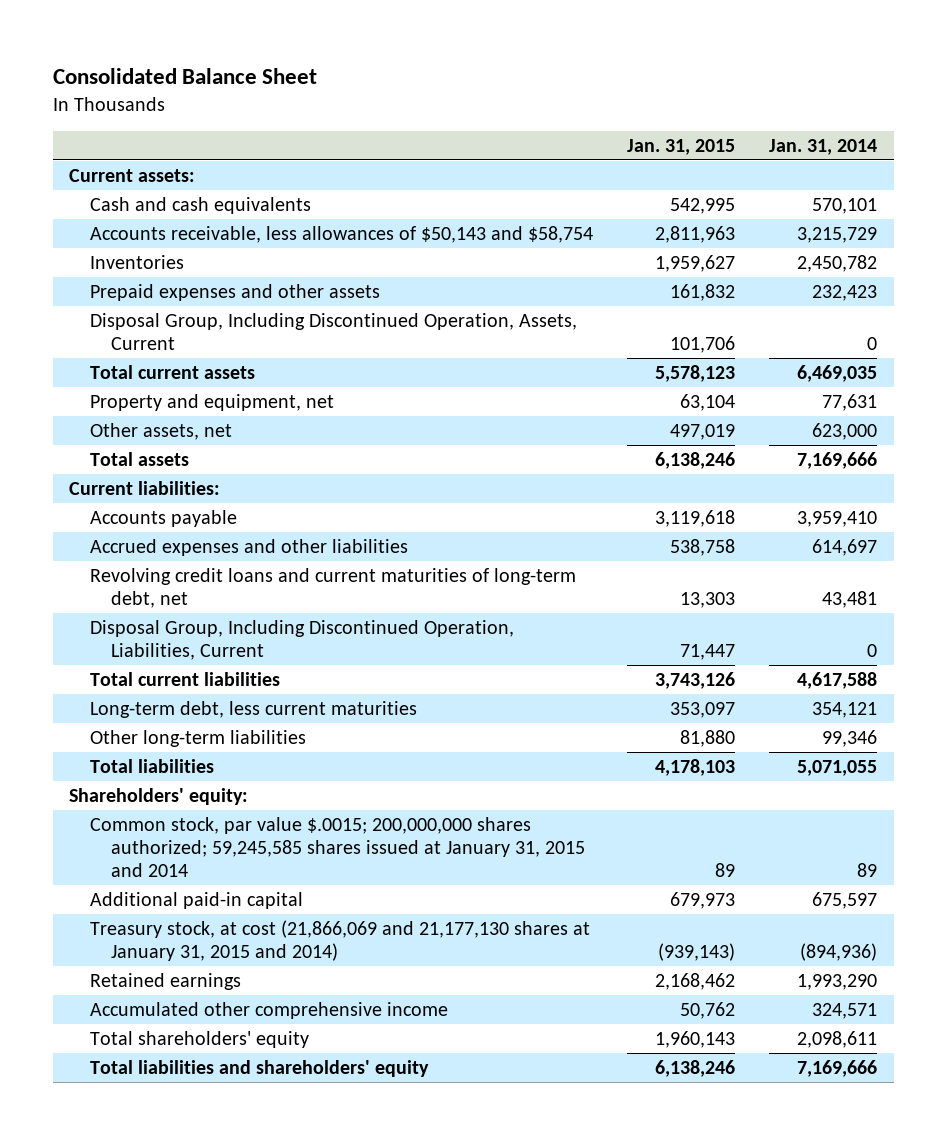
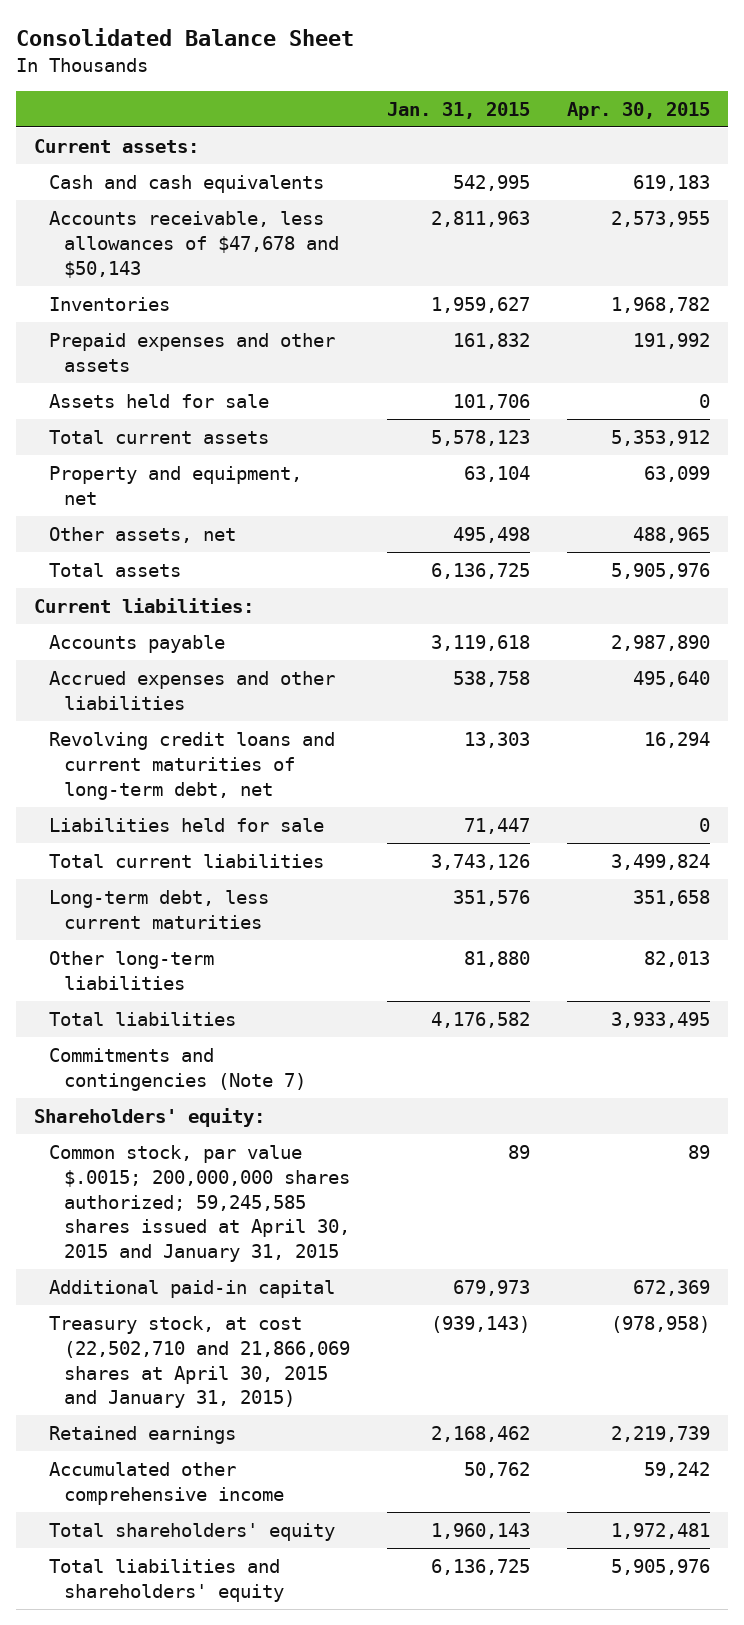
[768,138,877,155] Jan. 31, 2014 -> none
none -> [566,101,710,120] Apr. 30, 2015
[90,226,594,244] Accounts receivable, less allowances of $50,143 and $58,754 -> [49,211,340,278] Accounts receivable, less allowances of $47,678 and $50,143
[90,313,578,351] Disposal Group, Including Discontinued Operation, Assets, Current -> [49,394,270,409] Assets held for sale
[669,424,735,441] 497,019 -> [452,527,530,544] 495,498
[654,452,735,470] 6,138,246 -> [430,563,530,580] 6,136,725
[90,620,515,661] Disposal Group, Including Discontinued Operation, Liabilities, Current -> [49,818,325,833] Liabilities held for sale
[669,702,735,719] 353,097 -> [452,890,530,907] 351,576
[654,759,735,777] 4,178,103 -> [430,1012,530,1029] 4,176,582
none -> [49,1048,307,1091] Commitments and contingencies (Note 7)
[90,817,585,878] Common stock, par value $.0015; 200,000,000 shares authorized; 59,245,585 shares issued at January 31, 2015 and 2014 -> [49,1145,351,1263] Common stock, par value $.0015; 200,000,000 shares authorized; 59,245,585 shares issued at April 30, 2015 and January 31, 2015
[90,920,591,962] Treasury stock, at cost (21,866,069 and 21,177,130 shares at January 31, 2015 and 2014) -> [49,1316,351,1409] Treasury stock, at cost (22,502,710 and 21,866,069 shares at April 30, 2015 and January 31, 2015)
[654,1060,735,1078] 6,138,246 -> [430,1559,530,1576] 6,136,725

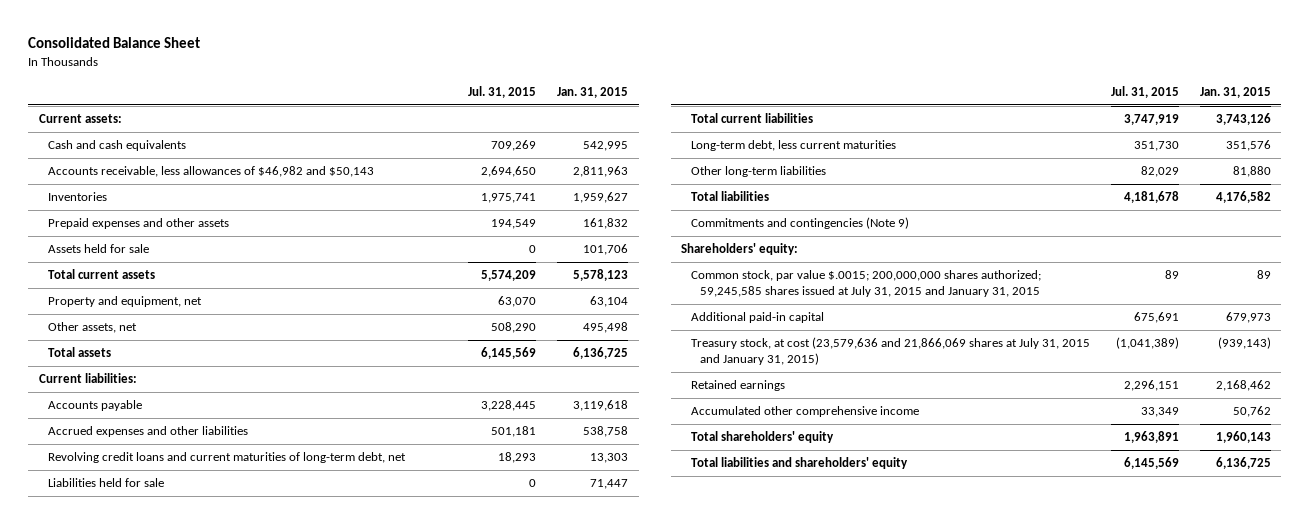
[566,101,710,120] Apr. 30, 2015 -> none
none -> [468,85,537,98] Jul. 31, 2015
[49,211,340,278] Accounts receivable, less allowances of $47,678 and $50,143 -> [48,166,375,178] Accounts receivable, less allowances of $46,982 and $50,143
[49,1048,307,1091] Commitments and contingencies (Note 7) -> [690,217,909,230] Commitments and contingencies (Note 9)
[49,1145,351,1263] Common stock, par value $.0015; 200,000,000 shares authorized; 59,245,585 shares issued at April 30, 2015 and January 31, 2015 -> [690,270,1041,298] Common stock, par value $.0015; 200,000,000 shares authorized; 59,245,585 shares issued at July 31, 2015 and January 31, 2015
[49,1316,351,1409] Treasury stock, at cost (22,502,710 and 21,866,069 shares at April 30, 2015 and January 31, 2015) -> [690,337,1090,366] Treasury stock, at cost (23,579,636 and 21,866,069 shares at July 31, 2015 and January 31, 2015)

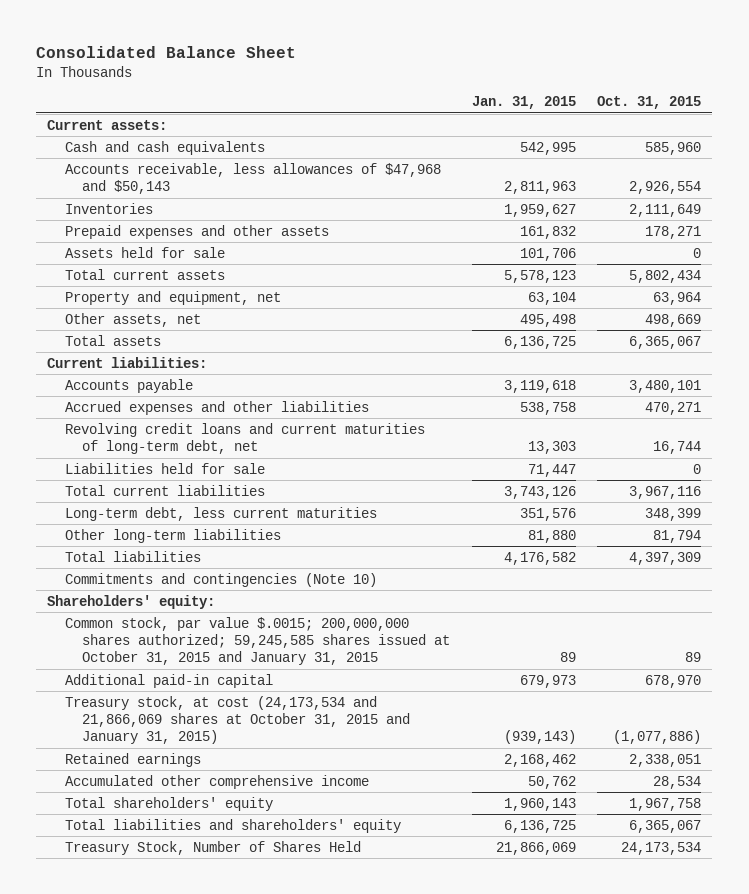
[468,85,537,98] Jul. 31, 2015 -> none
none -> [597,96,702,110] Oct. 31, 2015
[48,166,375,178] Accounts receivable, less allowances of $46,982 and $50,143 -> [64,162,441,194] Accounts receivable, less allowances of $47,968 and $50,143
[690,217,909,230] Commitments and contingencies (Note 9) -> [64,572,377,587] Commitments and contingencies (Note 10)
[690,270,1041,298] Common stock, par value $.0015; 200,000,000 shares authorized; 59,245,585 shares issued at July 31, 2015 and January 31, 2015 -> [64,616,451,666] Common stock, par value $.0015; 200,000,000 shares authorized; 59,245,585 shares issued at October 31, 2015 and January 31, 2015
[690,337,1090,366] Treasury stock, at cost (23,579,636 and 21,866,069 shares at July 31, 2015 and January 31, 2015) -> [64,695,411,745] Treasury stock, at cost (24,173,534 and 21,866,069 shares at October 31, 2015 and January 31, 2015)
none -> [64,840,361,855] Treasury Stock, Number of Shares Held

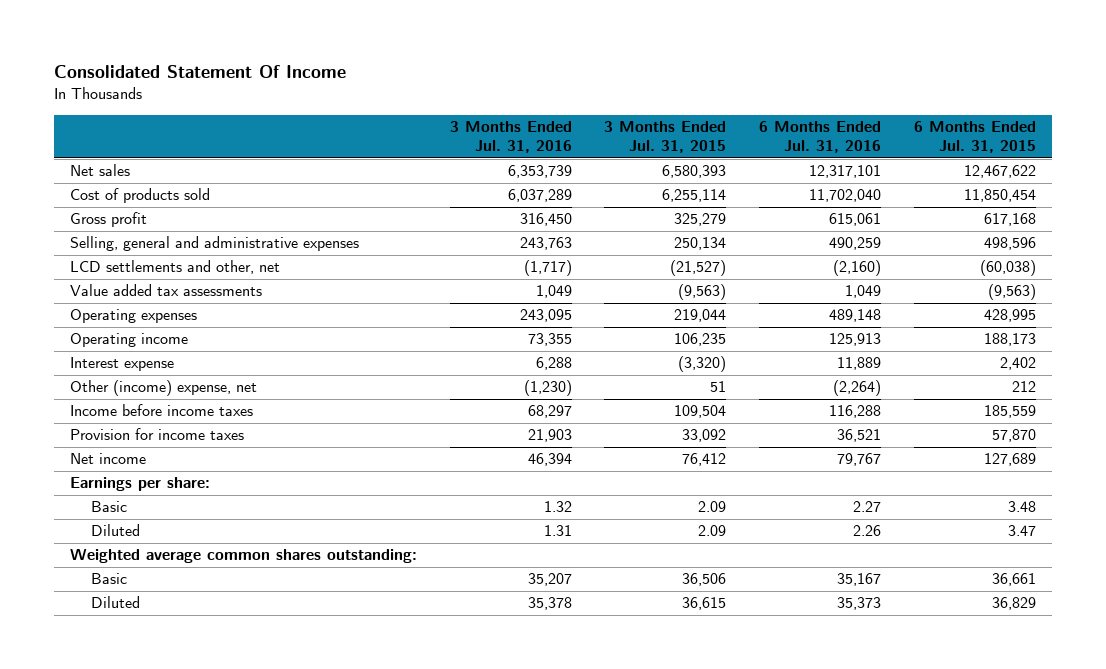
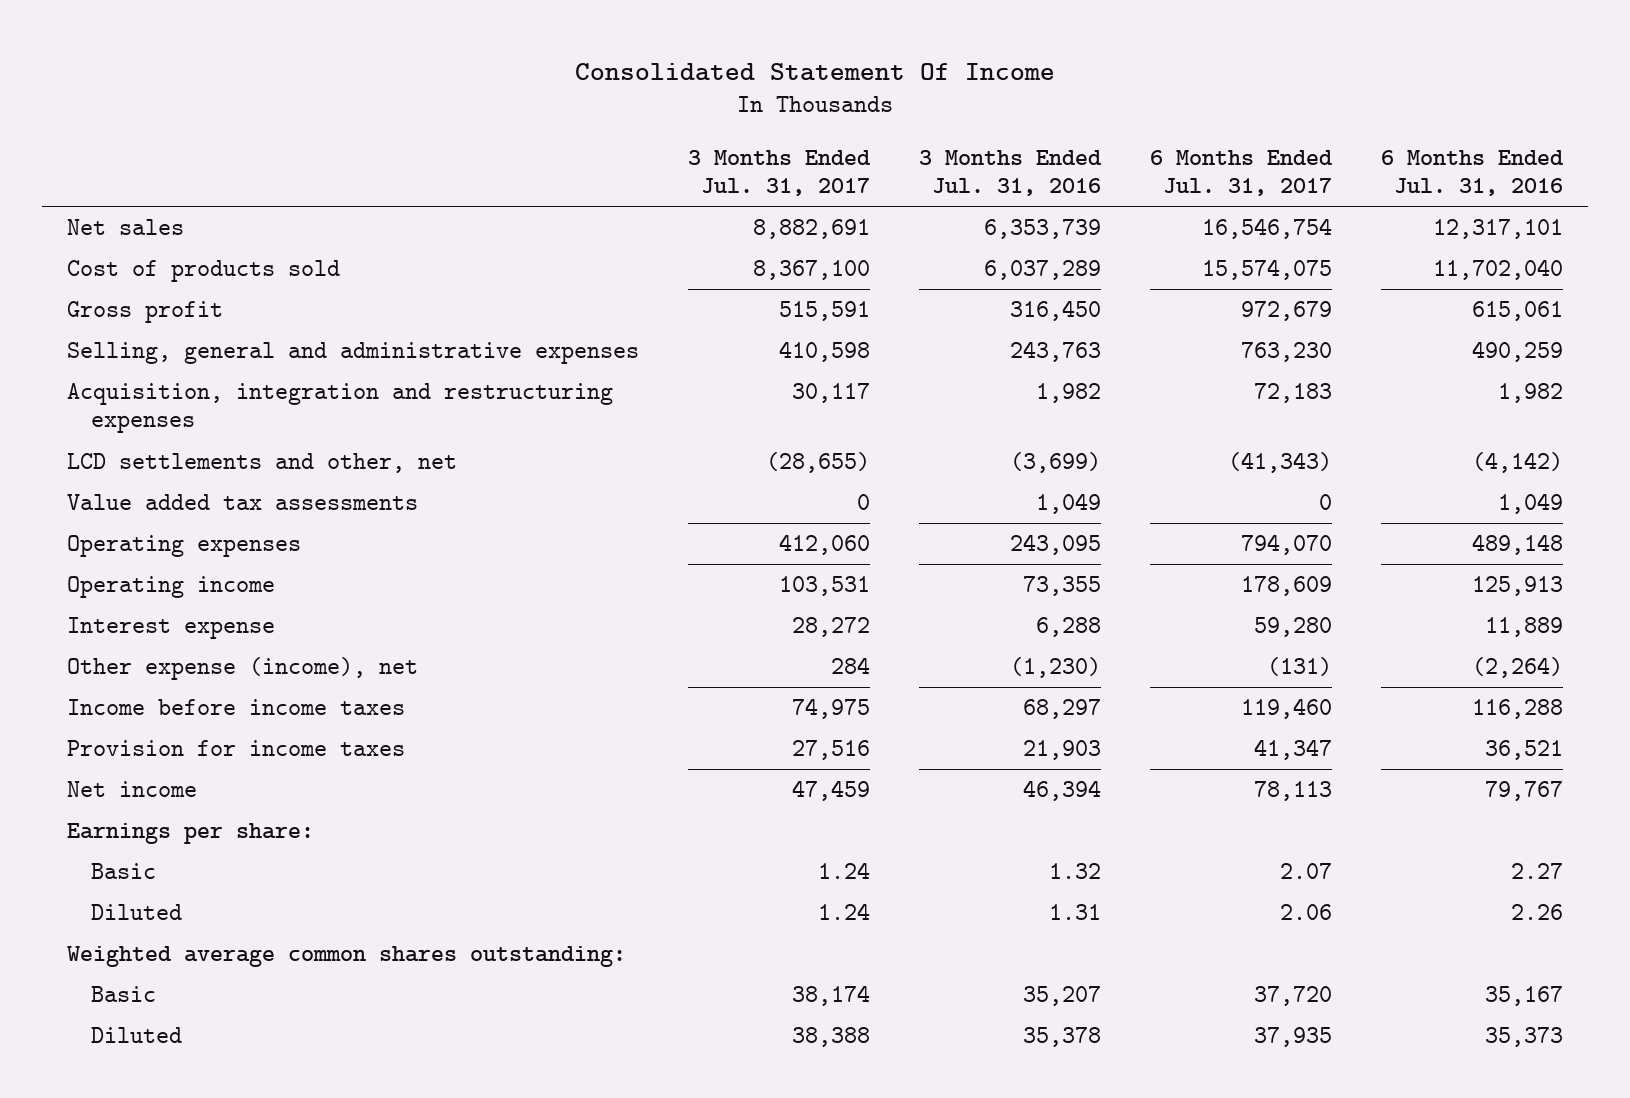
[604,121,727,154] 3 Months Ended Jul. 31, 2015 -> none
[913,121,1036,154] 6 Months Ended Jul. 31, 2015 -> none
none -> [687,149,871,197] 3 Months Ended Jul. 31, 2017
none -> [1150,149,1334,197] 6 Months Ended Jul. 31, 2017
none -> [66,383,613,434] Acquisition, integration and restructuring expenses
[523,260,572,277] (1,717) -> [1009,452,1101,474] (3,699)
[833,260,882,277] (2,160) -> [1472,452,1564,474] (4,142)
[69,380,257,397] Other (income) expense, net -> [66,657,418,681] Other expense (income), net

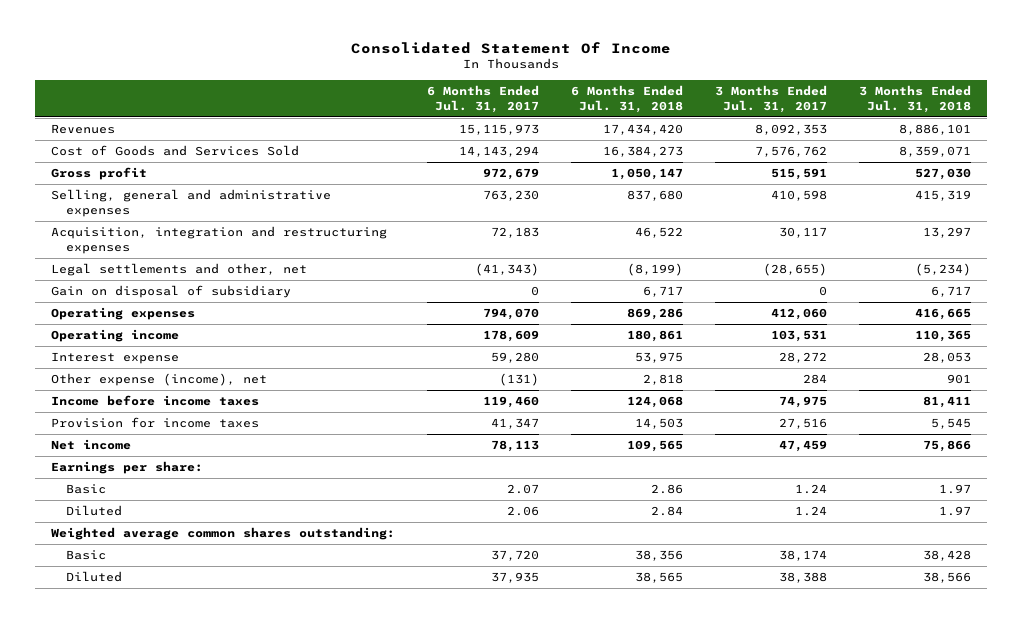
[918,149,1102,197] 3 Months Ended Jul. 31, 2016 -> none
[1381,149,1565,197] 6 Months Ended Jul. 31, 2016 -> none
none -> [570,84,683,113] 6 Months Ended Jul. 31, 2018
none -> [858,84,971,113] 3 Months Ended Jul. 31, 2018
[66,219,184,236] Net sales -> none
[66,260,340,283] Cost of products sold -> none
none -> [50,124,115,135] Revenues
none -> [50,145,299,157] Cost of Goods and Services Sold
[66,494,418,511] Value added tax assessments -> none
[66,453,457,474] LCD settlements and other, net -> [50,263,307,277] Legal settlements and other, net
none -> [50,285,291,299] Gain on disposal of subsidiary

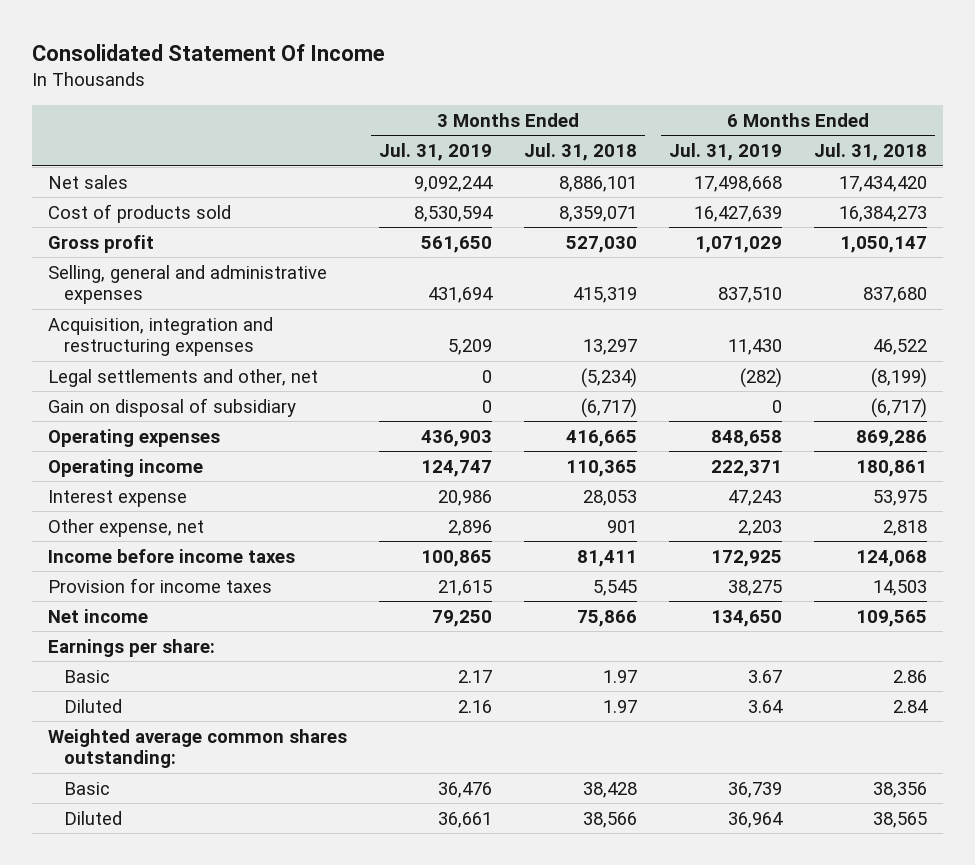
[426,84,539,113] 6 Months Ended Jul. 31, 2017 -> none
[714,84,827,113] 3 Months Ended Jul. 31, 2017 -> none
none -> [379,143,493,162] Jul. 31, 2019
none -> [669,143,783,162] Jul. 31, 2019
[50,124,115,135] Revenues -> [48,174,129,189] Net sales
[50,145,299,157] Cost of Goods and Services Sold -> [48,203,232,223] Cost of products sold
[642,286,683,298] 6,717 -> [871,397,928,418] (6,717)
[930,286,971,298] 6,717 -> [581,397,638,418] (6,717)
[50,373,267,387] Other expense (income), net -> [48,518,205,537] Other expense, net

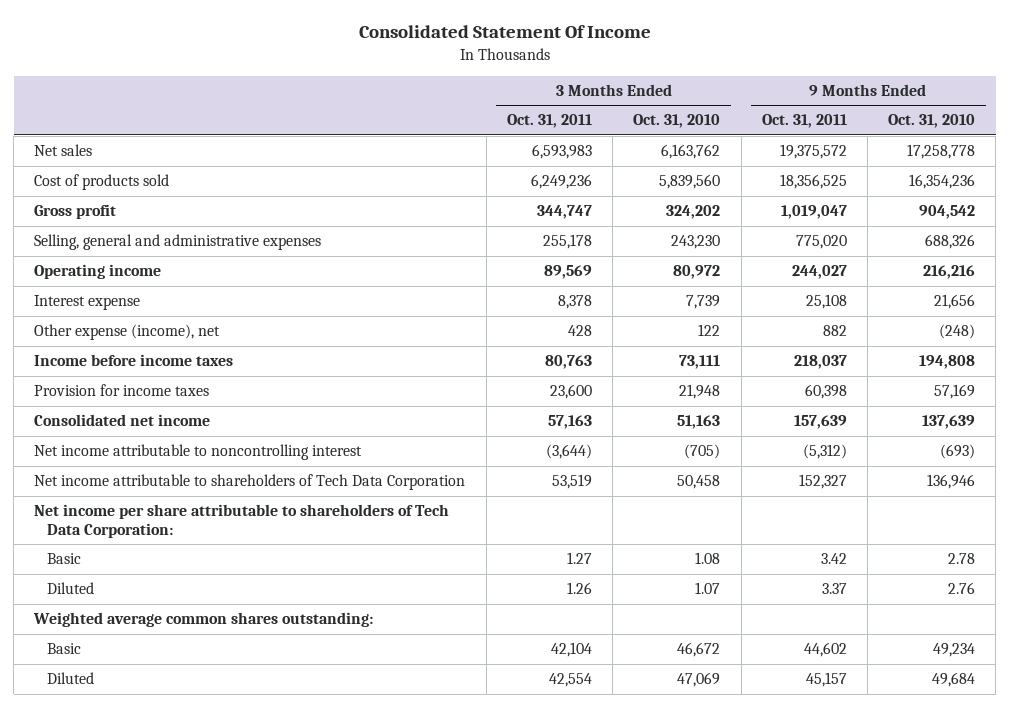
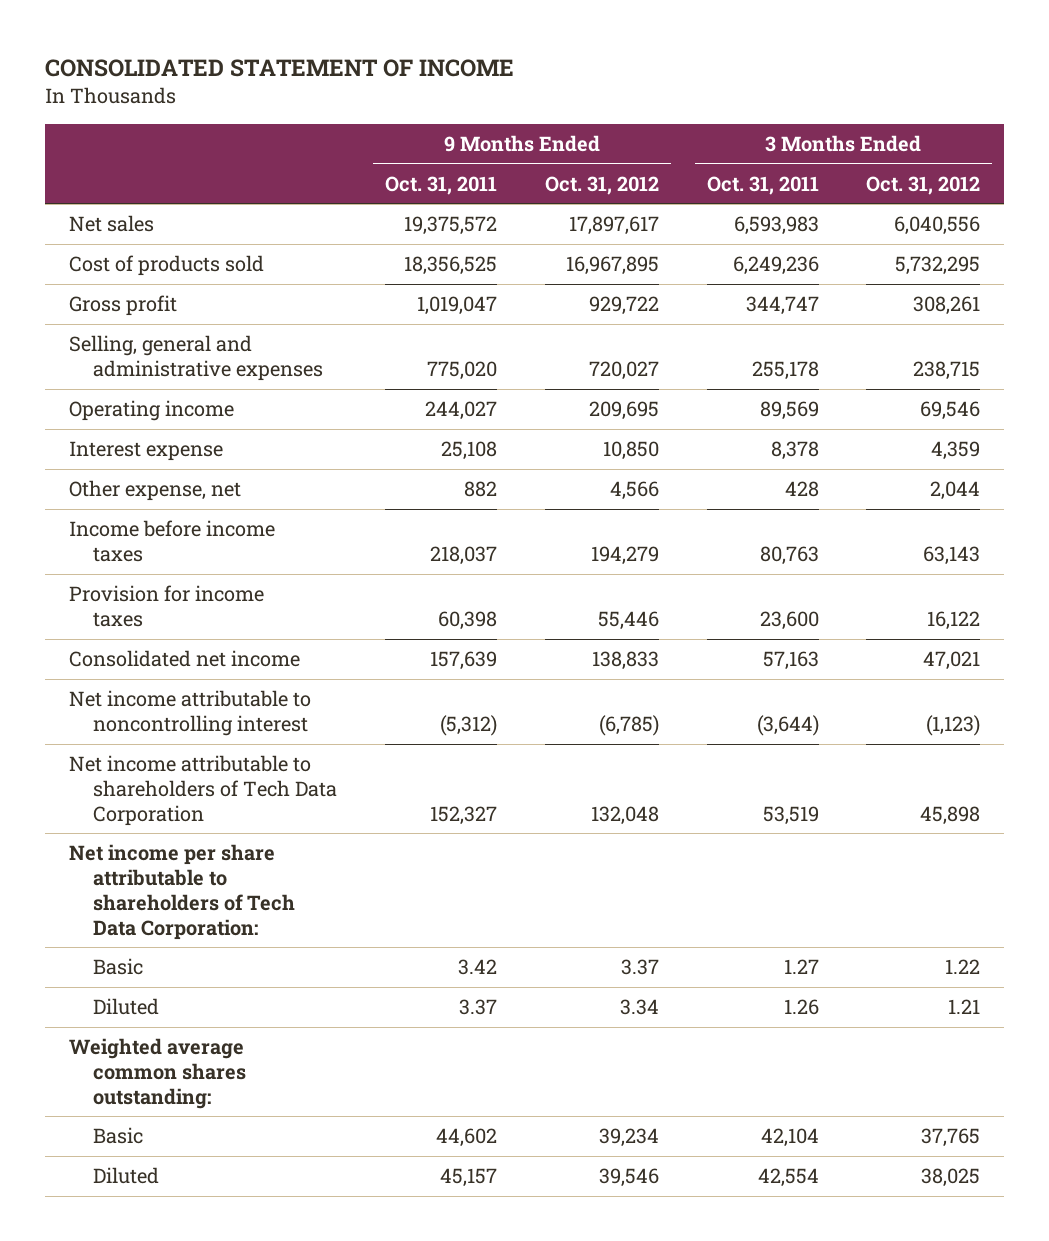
[358,25,651,39] Consolidated Statement Of Income -> [44,59,514,78] CONSOLIDATED STATEMENT OF INCOME
[633,114,721,129] Oct. 31, 2010 -> none
[888,114,976,129] Oct. 31, 2010 -> none
none -> [544,175,659,195] Oct. 31, 2012
none -> [866,175,981,195] Oct. 31, 2012
[34,324,221,341] Other expense (income), net -> [68,480,241,502] Other expense, net

